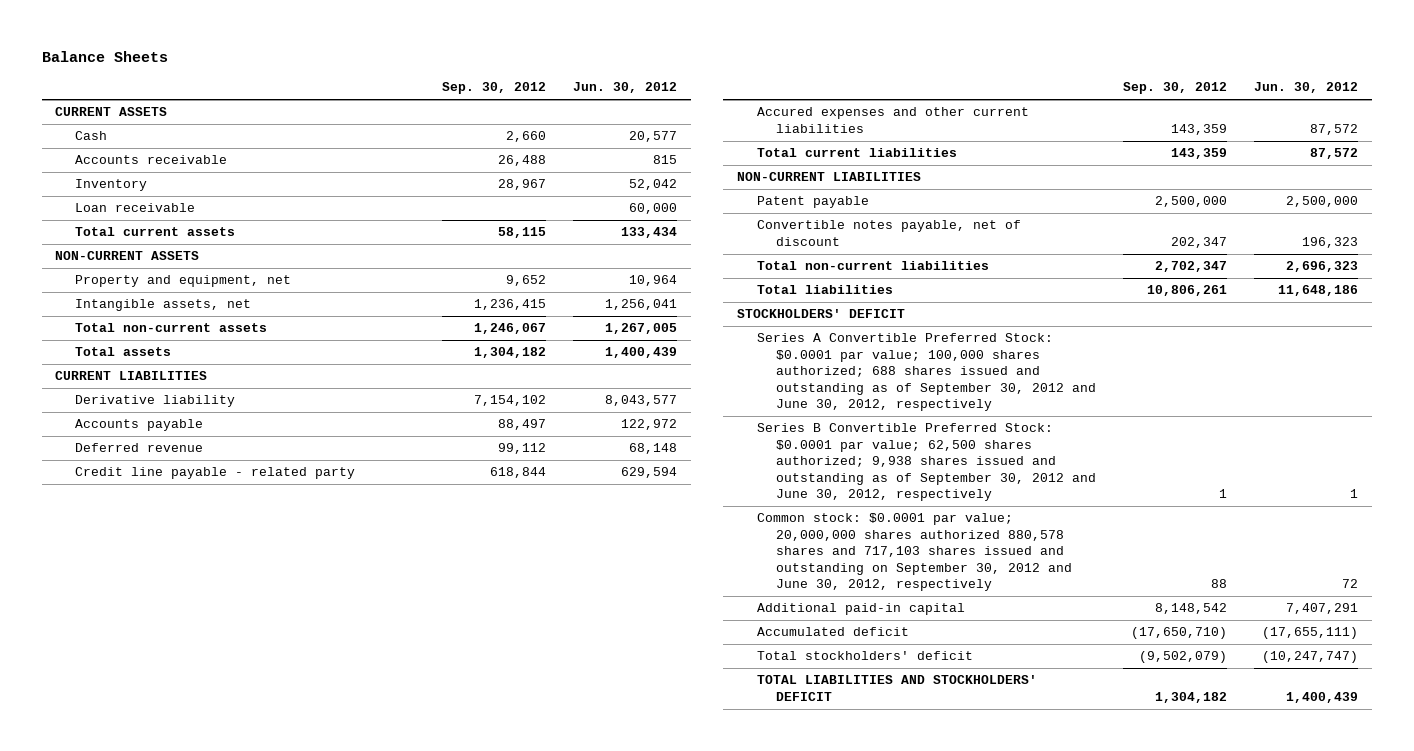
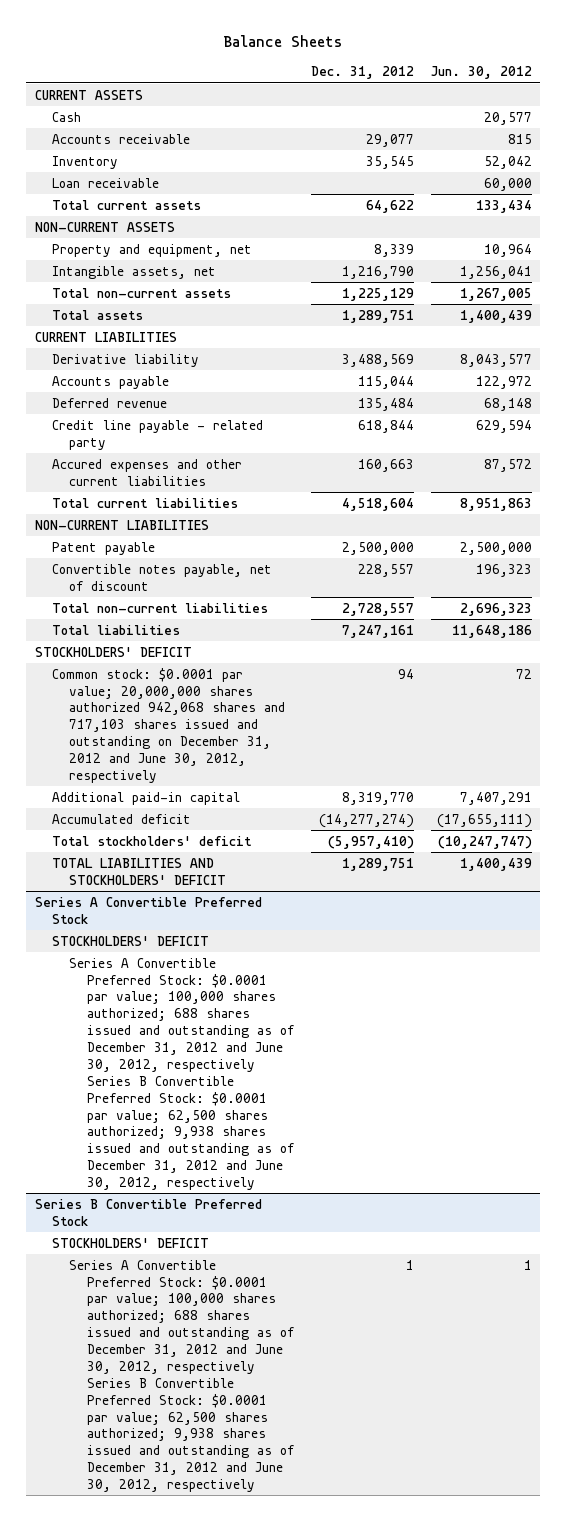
[441,82,546,95] Sep. 30, 2012 -> none
none -> [310,66,414,80] Dec. 31, 2012
[1310,148,1359,160] 87,572 -> [459,497,532,511] 8,951,863
[756,333,1097,411] Series A Convertible Preferred Stock: $0.0001 par value; 100,000 shares authorized; 688 shares issued and outstanding as of September 30, 2012 and June 30, 2012, respectively -> none
[756,423,1097,501] Series B Convertible Preferred Stock: $0.0001 par value; 62,500 shares authorized; 9,938 shares issued and outstanding as of September 30, 2012 and June 30, 2012, respectively -> none
[756,513,1073,591] Common stock: $0.0001 par value; 20,000,000 shares authorized 880,578 shares and 717,103 shares issued and outstanding on September 30, 2012 and June 30, 2012, respectively -> [52,667,286,783] Common stock: $0.0001 par value; 20,000,000 shares authorized 942,068 shares and 717,103 shares issued and outstanding on December 31, 2012 and June 30, 2012, respectively
none -> [34,896,262,924] Series A Convertible Preferred Stock
none -> [52,935,210,946] STOCKHOLDERS' DEFICIT
none -> [69,957,294,1191] Series A Convertible Preferred Stock: $0.0001 par value; 100,000 shares authorized; 688 shares issued and outstanding as of December 31, 2012 and June 30, 2012, respectively Series B Convertible Preferred Stock: $0.0001 par value; 62,500 shares authorized; 9,938 shares issued and outstanding as of December 31, 2012 and June 30, 2012, respectively
none -> [34,1198,262,1226] Series B Convertible Preferred Stock
none -> [52,1237,210,1248] STOCKHOLDERS' DEFICIT
none -> [69,1259,294,1493] Series A Convertible Preferred Stock: $0.0001 par value; 100,000 shares authorized; 688 shares issued and outstanding as of December 31, 2012 and June 30, 2012, respectively Series B Convertible Preferred Stock: $0.0001 par value; 62,500 shares authorized; 9,938 shares issued and outstanding as of December 31, 2012 and June 30, 2012, respectively

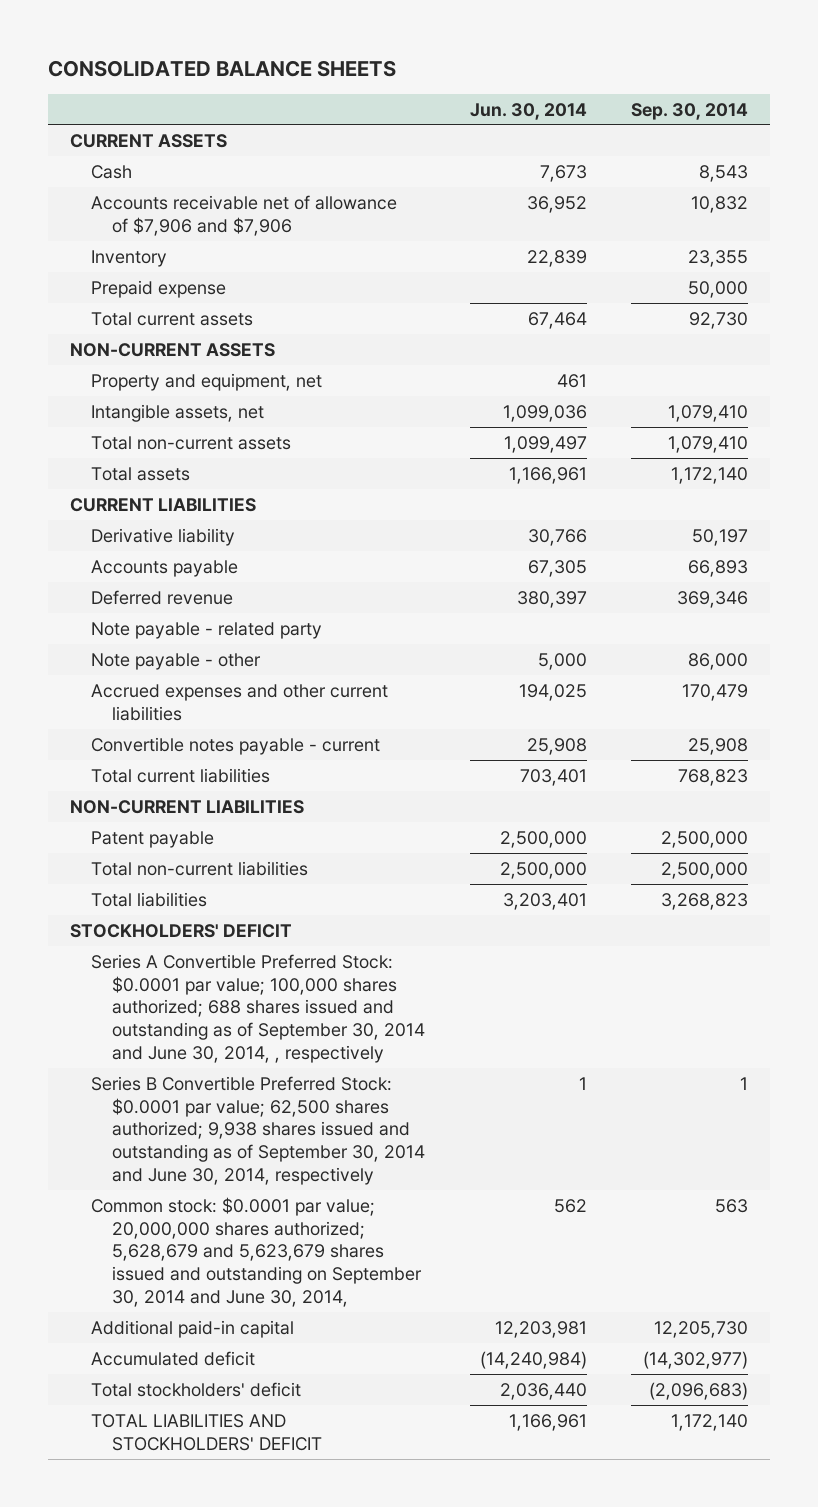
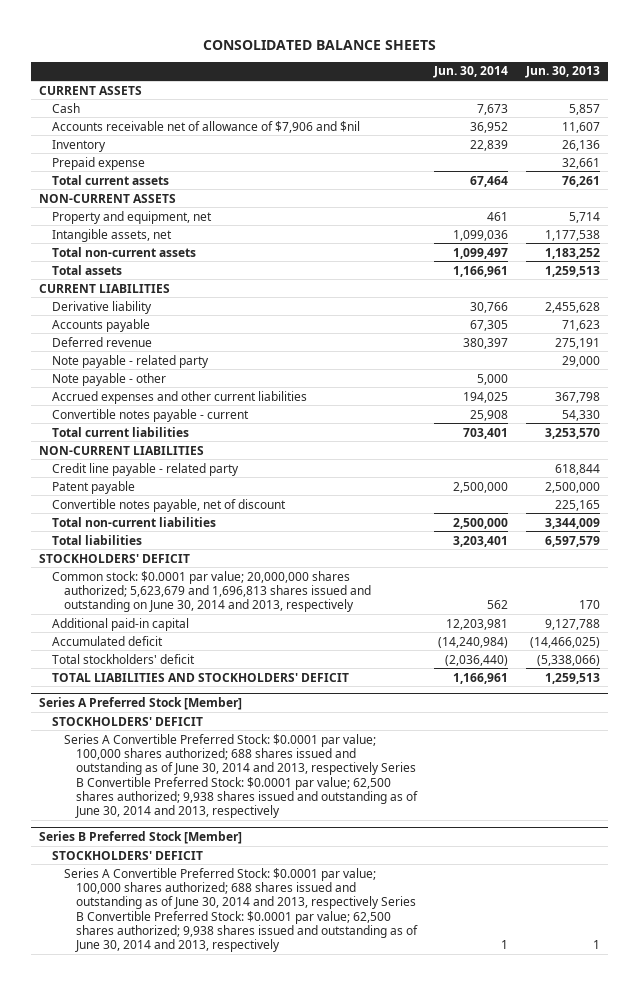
[631,102,749,120] Sep. 30, 2014 -> none
none -> [524,66,600,79] Jun. 30, 2013
[91,194,398,236] Accounts receivable net of allowance of $7,906 and $7,906 -> [51,120,360,133] Accounts receivable net of allowance of $7,906 and $nil
none -> [51,462,239,476] Credit line payable - related party
none -> [51,498,286,512] Convertible notes payable, net of discount
[91,953,426,1063] Series A Convertible Preferred Stock: $0.0001 par value; 100,000 shares authorized; 688 shares issued and outstanding as of September 30, 2014 and June 30, 2014, , respectively -> none
[91,1075,426,1185] Series B Convertible Preferred Stock: $0.0001 par value; 62,500 shares authorized; 9,938 shares issued and outstanding as of September 30, 2014 and June 30, 2014, respectively -> none
[91,1196,423,1307] Common stock: $0.0001 par value; 20,000,000 shares authorized; 5,628,679 and 5,623,679 shares issued and outstanding on September 30, 2014 and June 30, 2014, -> [51,570,371,613] Common stock: $0.0001 par value; 20,000,000 shares authorized; 5,623,679 and 1,696,813 shares issued and outstanding on June 30, 2014 and 2013, respectively
[499,1382,587,1400] 2,036,440 -> [445,654,509,666] (2,036,440)
none -> [39,696,243,710] Series A Preferred Stock [Member]
none -> [51,716,203,726] STOCKHOLDERS' DEFICIT
none -> [63,733,419,819] Series A Convertible Preferred Stock: $0.0001 par value; 100,000 shares authorized; 688 shares issued and outstanding as of June 30, 2014 and 2013, respectively Series B Convertible Preferred Stock: $0.0001 par value; 62,500 shares authorized; 9,938 shares issued and outstanding as of June 30, 2014 and 2013, respectively
none -> [39,830,243,844] Series B Preferred Stock [Member]
none -> [51,850,203,860] STOCKHOLDERS' DEFICIT
none -> [63,867,419,953] Series A Convertible Preferred Stock: $0.0001 par value; 100,000 shares authorized; 688 shares issued and outstanding as of June 30, 2014 and 2013, respectively Series B Convertible Preferred Stock: $0.0001 par value; 62,500 shares authorized; 9,938 shares issued and outstanding as of June 30, 2014 and 2013, respectively

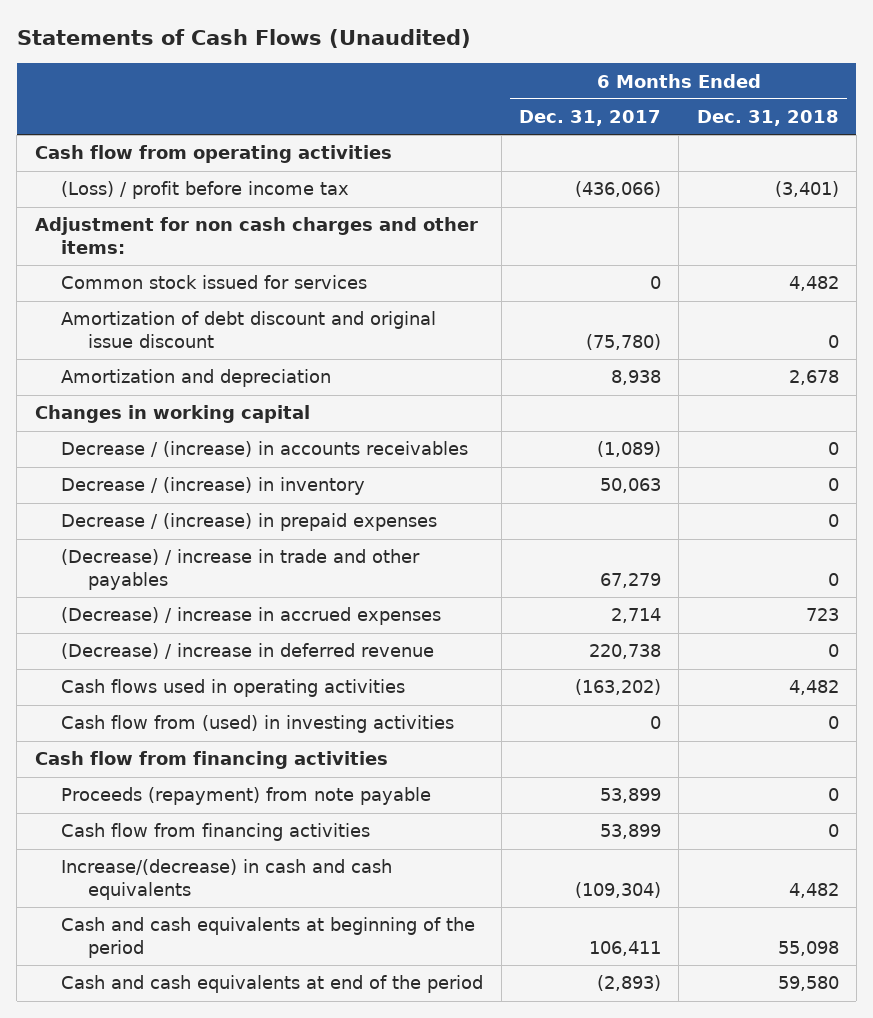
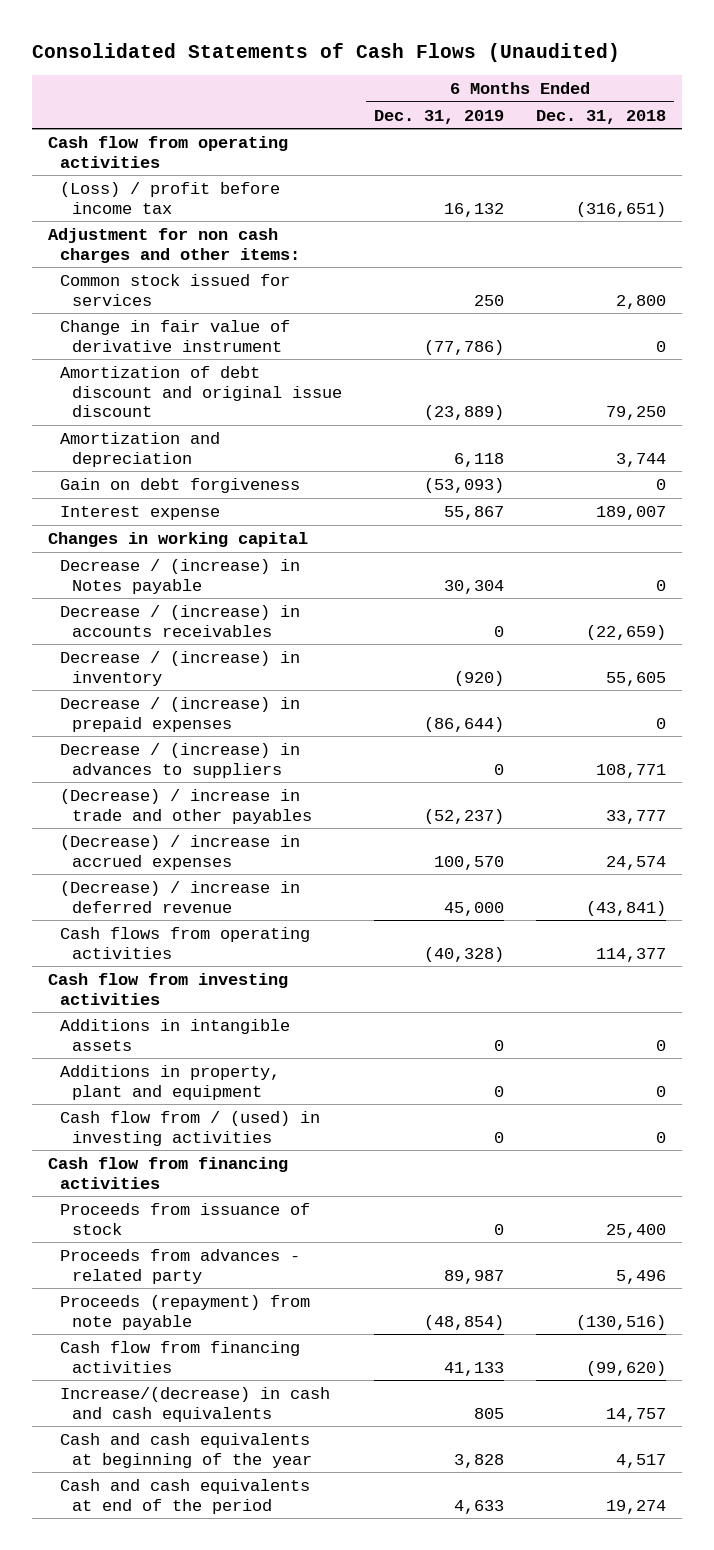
[16,29,471,49] Statements of Cash Flows (Unaudited) -> [31,43,620,63] Consolidated Statements of Cash Flows (Unaudited)
[518,110,661,127] Dec. 31, 2017 -> none
none -> [373,109,504,124] Dec. 31, 2019
[774,181,839,198] (3,401) -> [575,201,666,217] (316,651)
[788,276,839,292] 4,482 -> [615,294,666,309] 2,800
none -> [60,319,291,352] Change in fair value of derivative instrument
[827,334,839,348] 0 -> [605,406,666,421] 79,250
[788,370,839,386] 2,678 -> [615,452,666,467] 3,744
none -> [60,477,301,493] Gain on debt forgiveness
none -> [60,505,221,520] Interest expense
none -> [60,558,301,594] Decrease / (increase) in Notes payable
[827,442,839,456] 0 -> [585,624,666,640] (22,659)
[827,478,839,492] 0 -> [605,671,666,686] 55,605
none -> [60,742,301,778] Decrease / (increase) in advances to suppliers
[827,572,839,586] 0 -> [605,809,666,824] 33,777
[805,608,839,622] 723 -> [605,855,666,870] 24,574
[827,644,839,658] 0 -> [585,900,666,916] (43,841)
[61,679,406,698] Cash flows used in operating activities -> [60,926,311,959] Cash flows from operating activities
[788,680,839,696] 4,482 -> [595,947,666,962] 114,377
none -> [47,972,288,1005] Cash flow from investing activities
none -> [60,1018,291,1051] Additions in intangible assets
none -> [60,1064,281,1100] Additions in property, plant and equipment
[61,715,455,734] Cash flow from (used) in investing activities -> [60,1110,321,1146] Cash flow from / (used) in investing activities
none -> [60,1202,311,1235] Proceeds from issuance of stock
none -> [60,1248,301,1284] Proceeds from advances - related party
[827,788,839,802] 0 -> [575,1314,666,1330] (130,516)
[827,824,839,838] 0 -> [585,1360,666,1376] (99,620)
[788,882,839,898] 4,482 -> [605,1407,666,1422] 14,757
[61,917,476,958] Cash and cash equivalents at beginning of the period -> [60,1432,313,1468] Cash and cash equivalents at beginning of the year
[777,940,839,956] 55,098 -> [615,1453,666,1468] 4,517
[777,976,839,992] 59,580 -> [605,1499,666,1514] 19,274

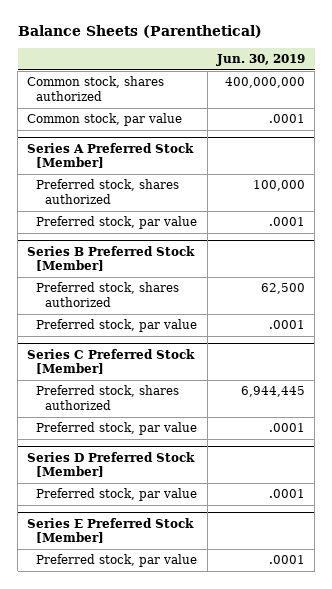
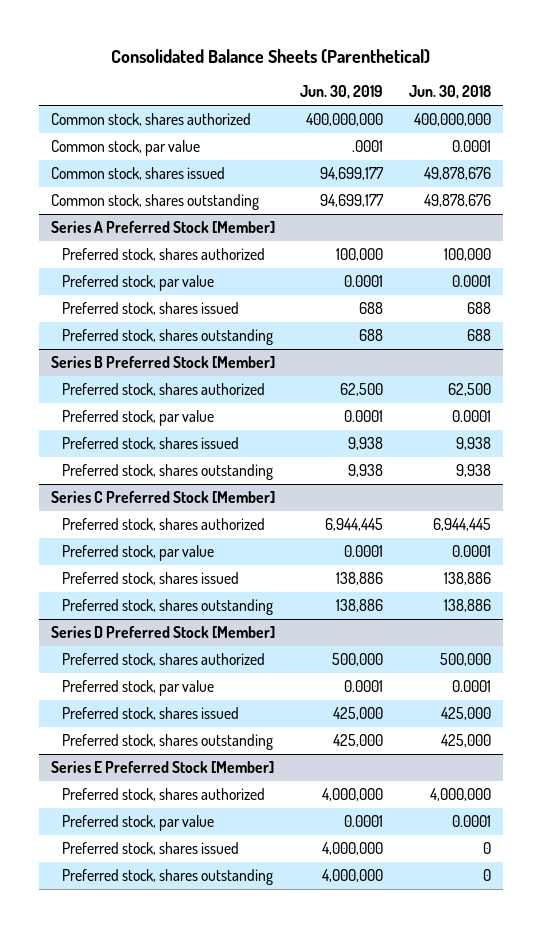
[17,24,262,38] Balance Sheets (Parenthetical) -> [110,48,430,64] Consolidated Balance Sheets (Parenthetical)
none -> [408,85,491,100] Jun. 30, 2018
none -> [51,167,226,181] Common stock, shares issued
none -> [51,194,260,211] Common stock, shares outstanding
[268,217,305,227] .0001 -> [344,275,384,288] 0.0001
none -> [62,302,240,316] Preferred stock, shares issued
none -> [62,329,274,346] Preferred stock, shares outstanding
[268,320,305,330] .0001 -> [344,410,384,423] 0.0001
none -> [62,437,240,451] Preferred stock, shares issued
none -> [62,464,274,481] Preferred stock, shares outstanding
[268,423,305,433] .0001 -> [344,545,384,558] 0.0001
none -> [62,572,240,586] Preferred stock, shares issued
none -> [62,599,274,616] Preferred stock, shares outstanding
none -> [62,653,266,667] Preferred stock, shares authorized
[268,489,305,499] .0001 -> [344,680,384,693] 0.0001
none -> [62,707,240,721] Preferred stock, shares issued
none -> [62,734,274,751] Preferred stock, shares outstanding
none -> [62,788,266,802] Preferred stock, shares authorized
[268,555,305,565] .0001 -> [344,815,384,828] 0.0001
none -> [62,842,240,856] Preferred stock, shares issued
none -> [62,869,274,886] Preferred stock, shares outstanding

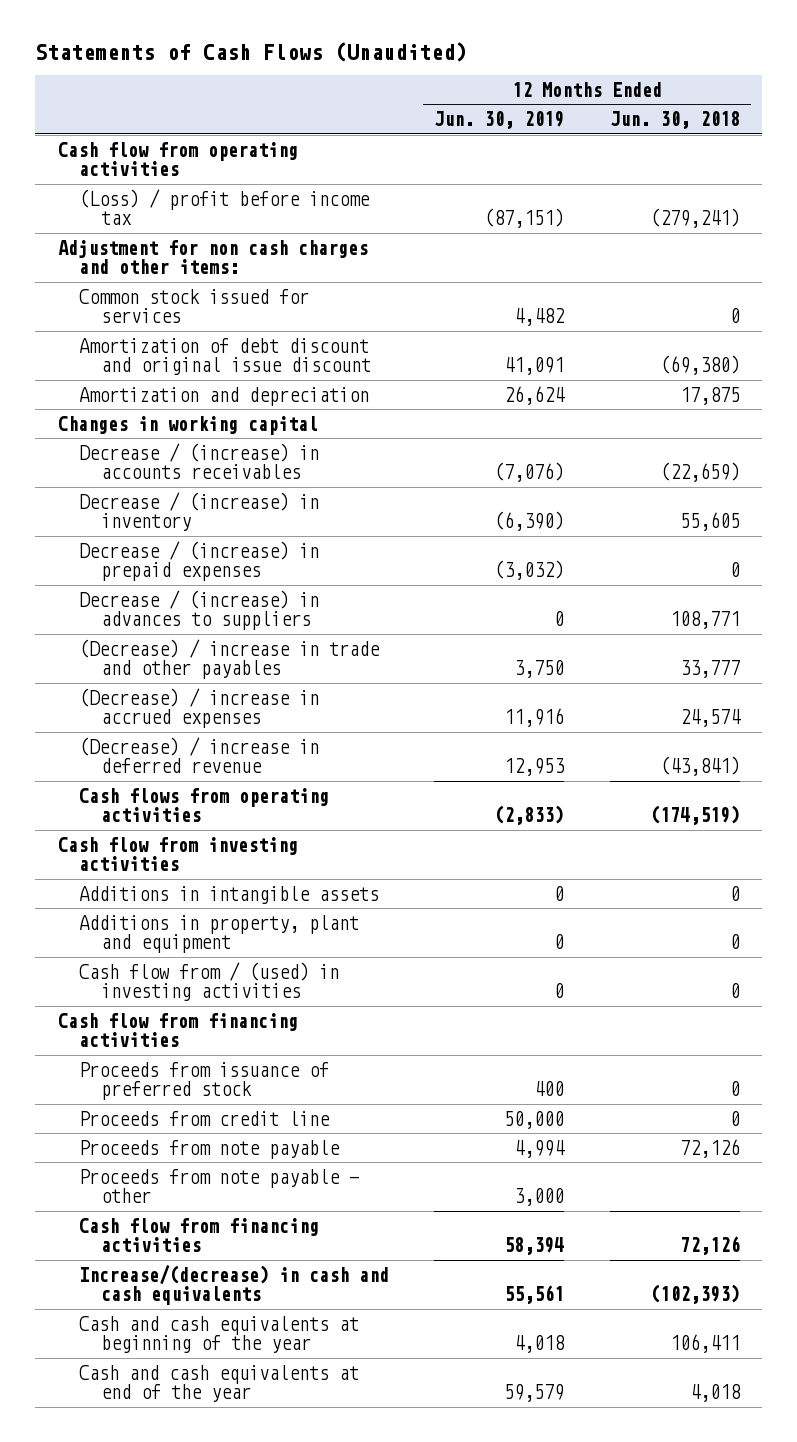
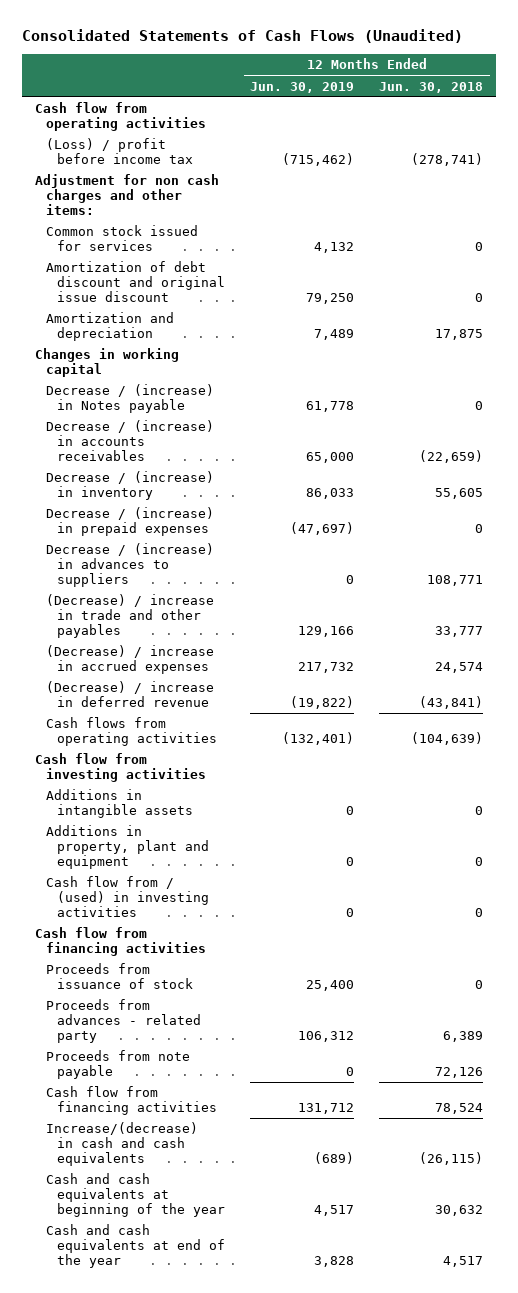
[35,41,468,62] Statements of Cash Flows (Unaudited) -> [21,29,463,44] Consolidated Statements of Cash Flows (Unaudited)
[484,208,565,229] (87,151) -> [282,153,355,167] (715,462)
[649,208,740,229] (279,241) -> [411,153,484,167] (278,741)
[514,308,566,327] 4,482 -> [314,242,355,254] 4,132
[504,357,565,376] 41,091 -> [306,292,355,304] 79,250
[659,355,740,376] (69,380) -> [475,292,484,302] 0
[504,385,566,405] 26,624 -> [314,329,355,341] 7,489
none -> [45,384,214,414] Decrease / (increase) in Notes payable
[494,462,565,483] (7,076) -> [306,451,355,463] 65,000
[494,511,565,532] (6,390) -> [306,488,355,500] 86,033
[494,560,565,581] (3,032) -> [290,522,355,536] (47,697)
[514,660,565,679] 3,750 -> [298,625,355,637] 129,166
[504,708,565,728] 11,916 -> [298,662,355,674] 217,732
[504,758,566,777] 12,953 -> [290,696,355,710] (19,822)
[494,805,565,826] (2,833) -> [282,732,355,746] (132,401)
[649,805,740,826] (174,519) -> [411,732,484,746] (104,639)
[79,1110,331,1126] Proceeds from credit line -> none
[79,1168,360,1204] Proceeds from note payable - other -> none
[79,1061,330,1101] Proceeds from issuance of preferred stock -> [45,963,193,990] Proceeds from issuance of stock
[534,1081,565,1097] 400 -> [306,980,355,992] 25,400
none -> [45,999,201,1043] Proceeds from advances - related party
[514,1139,566,1158] 4,994 -> [346,1067,355,1077] 0
[504,1237,565,1256] 58,394 -> [298,1103,355,1115] 131,712
[679,1236,740,1256] 72,126 -> [435,1103,484,1115] 78,524
[504,1285,565,1305] 55,561 -> [314,1151,355,1164] (689)
[649,1284,740,1305] (102,393) -> [419,1151,484,1165] (26,115)
[514,1335,566,1354] 4,018 -> [314,1204,355,1216] 4,517
[669,1334,740,1354] 106,411 -> [435,1204,484,1216] 30,632
[504,1384,565,1403] 59,579 -> [314,1255,355,1267] 3,828
[689,1384,741,1403] 4,018 -> [443,1255,484,1267] 4,517

